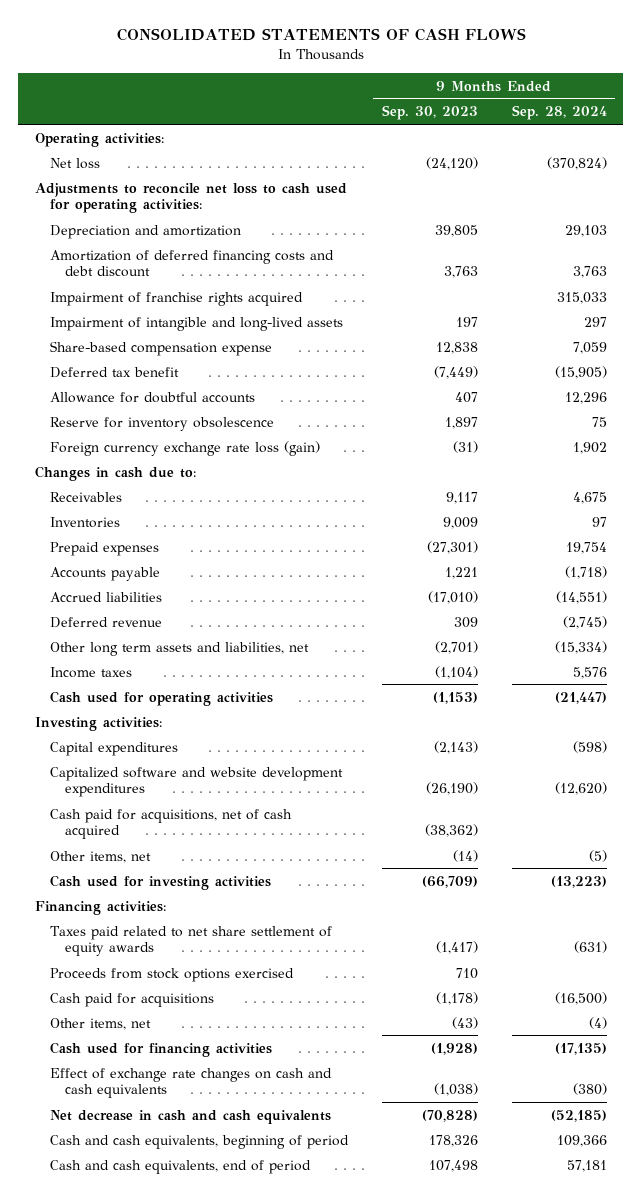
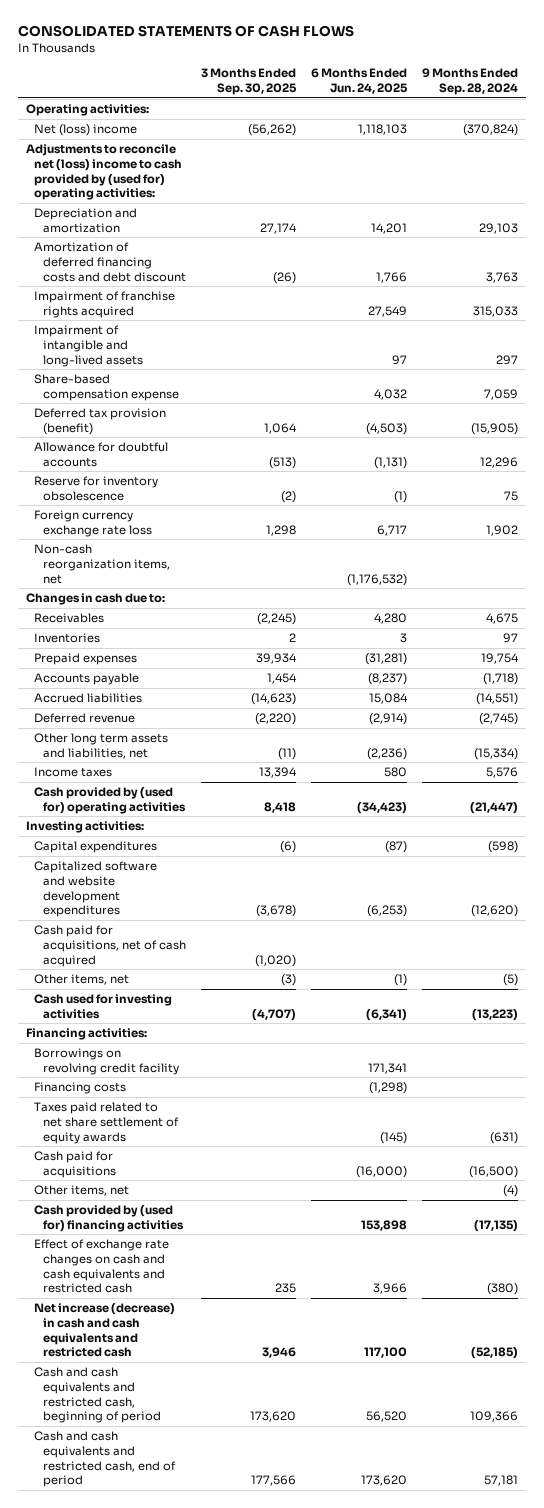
[381,105,478,121] Sep. 30, 2023 -> none
none -> [201,68,298,96] 3 Months Ended Sep. 30, 2025
none -> [311,68,409,95] 6 Months Ended Jun. 24, 2025
[50,157,101,169] Net loss -> [34,124,138,137] Net (loss) income
[35,182,348,214] Adjustments to reconcile net loss to cash used for operating activities: -> [25,144,183,201] Adjustments to reconcile net (loss) income to cash provided by (used for) operating activities:
[50,366,180,378] Deferred tax benefit -> [34,408,167,435] Deferred tax provision (benefit)
[50,440,321,456] Foreign currency exchange rate loss (gain) -> [34,510,152,537] Foreign currency exchange rate loss
none -> [34,544,170,584] Non-cash reorganization items, net
[50,690,274,706] Cash used for operating activities -> [34,787,186,814] Cash provided by (used for) operating activities
none -> [34,1048,179,1075] Borrowings on revolving credit facility
none -> [34,1082,127,1095] Financing costs
[50,967,295,982] Proceeds from stock options exercised -> none
[50,1041,273,1057] Cash used for financing activities -> [34,1205,184,1232] Cash provided by (used for) financing activities
[50,1067,333,1099] Effect of exchange rate changes on cash and cash equivalents -> [34,1239,170,1294] Effect of exchange rate changes on cash and cash equivalents and restricted cash
[50,1109,332,1124] Net decrease in cash and cash equivalents -> [34,1303,176,1358] Net increase (decrease) in cash and cash equivalents and restricted cash
[50,1134,350,1149] Cash and cash equivalents, beginning of period -> [34,1367,161,1424] Cash and cash equivalents and restricted cash, beginning of period
[50,1159,312,1174] Cash and cash equivalents, end of period -> [34,1431,176,1488] Cash and cash equivalents and restricted cash, end of period

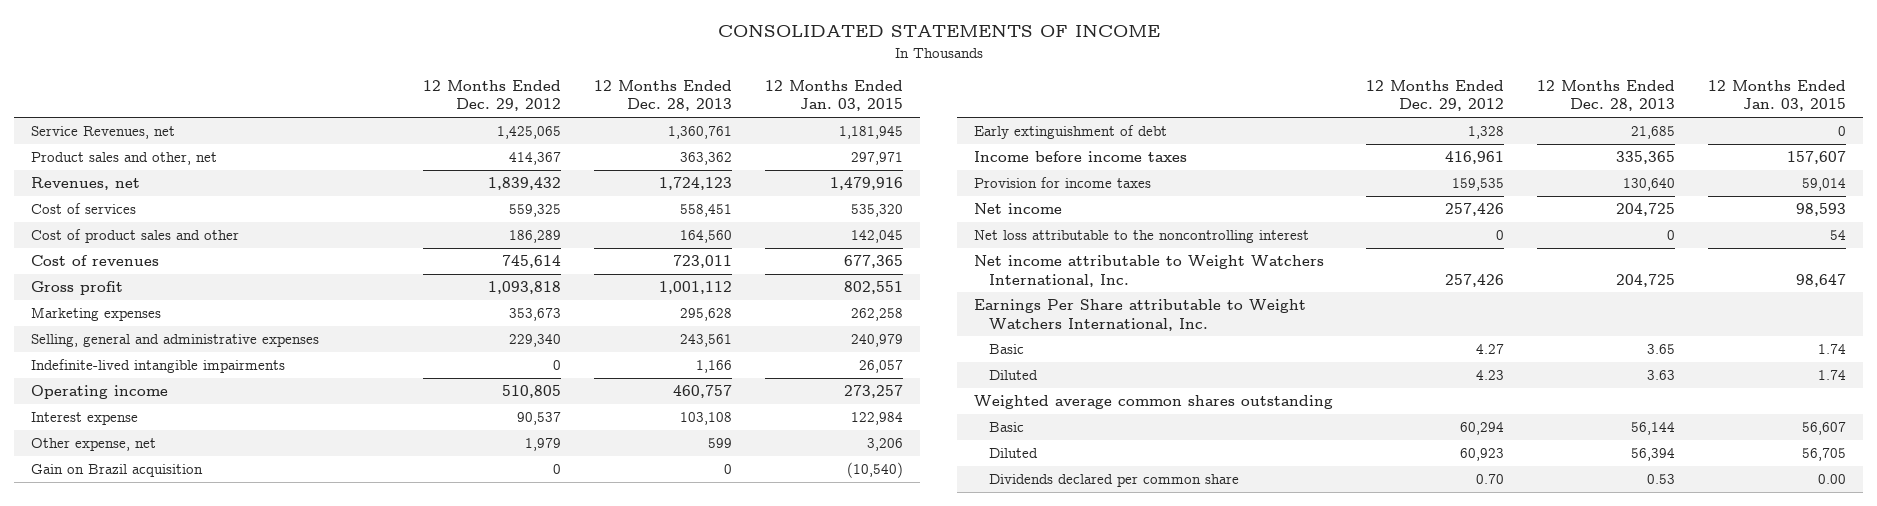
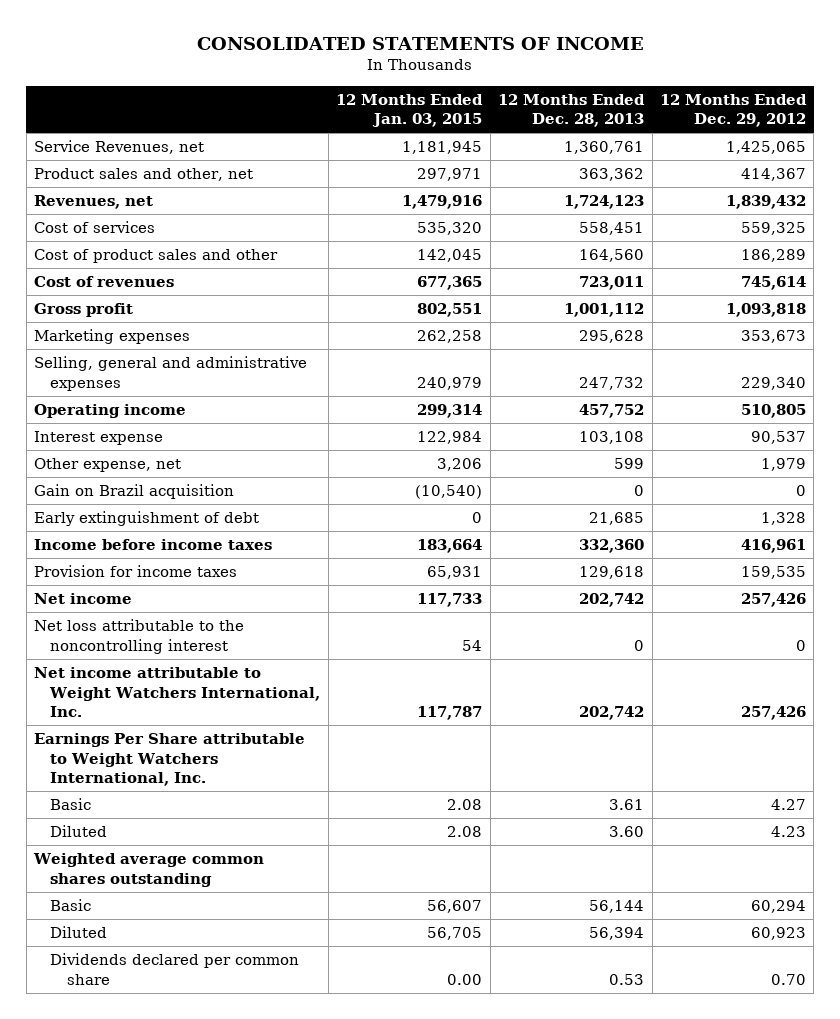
[30,359,285,374] Indefinite-lived intangible impairments -> none
[679,334,732,348] 243,561 -> [579,376,645,390] 247,732
[672,385,732,399] 460,757 -> [579,404,645,419] 457,752
[844,385,904,399] 273,257 -> [417,404,483,419] 299,314
[1616,151,1676,165] 335,365 -> [579,539,645,554] 332,360
[1787,151,1847,165] 157,607 -> [417,539,483,554] 183,664
[1623,178,1676,192] 130,640 -> [579,566,645,580] 129,618
[1802,178,1847,192] 59,014 -> [427,566,483,580] 65,931
[1616,203,1676,217] 204,725 -> [579,593,645,608] 202,742
[1796,203,1847,217] 98,593 -> [417,593,483,608] 117,733
[1616,273,1676,287] 204,725 -> [579,706,645,721] 202,742
[1796,273,1847,287] 98,647 -> [417,706,483,721] 117,787
[1647,344,1676,355] 3.65 -> [609,799,645,811] 3.61
[1818,344,1847,355] 1.74 -> [447,799,483,811] 2.08
[1647,370,1676,381] 3.63 -> [609,826,645,838] 3.60
[1818,370,1847,381] 1.74 -> [447,826,483,838] 2.08

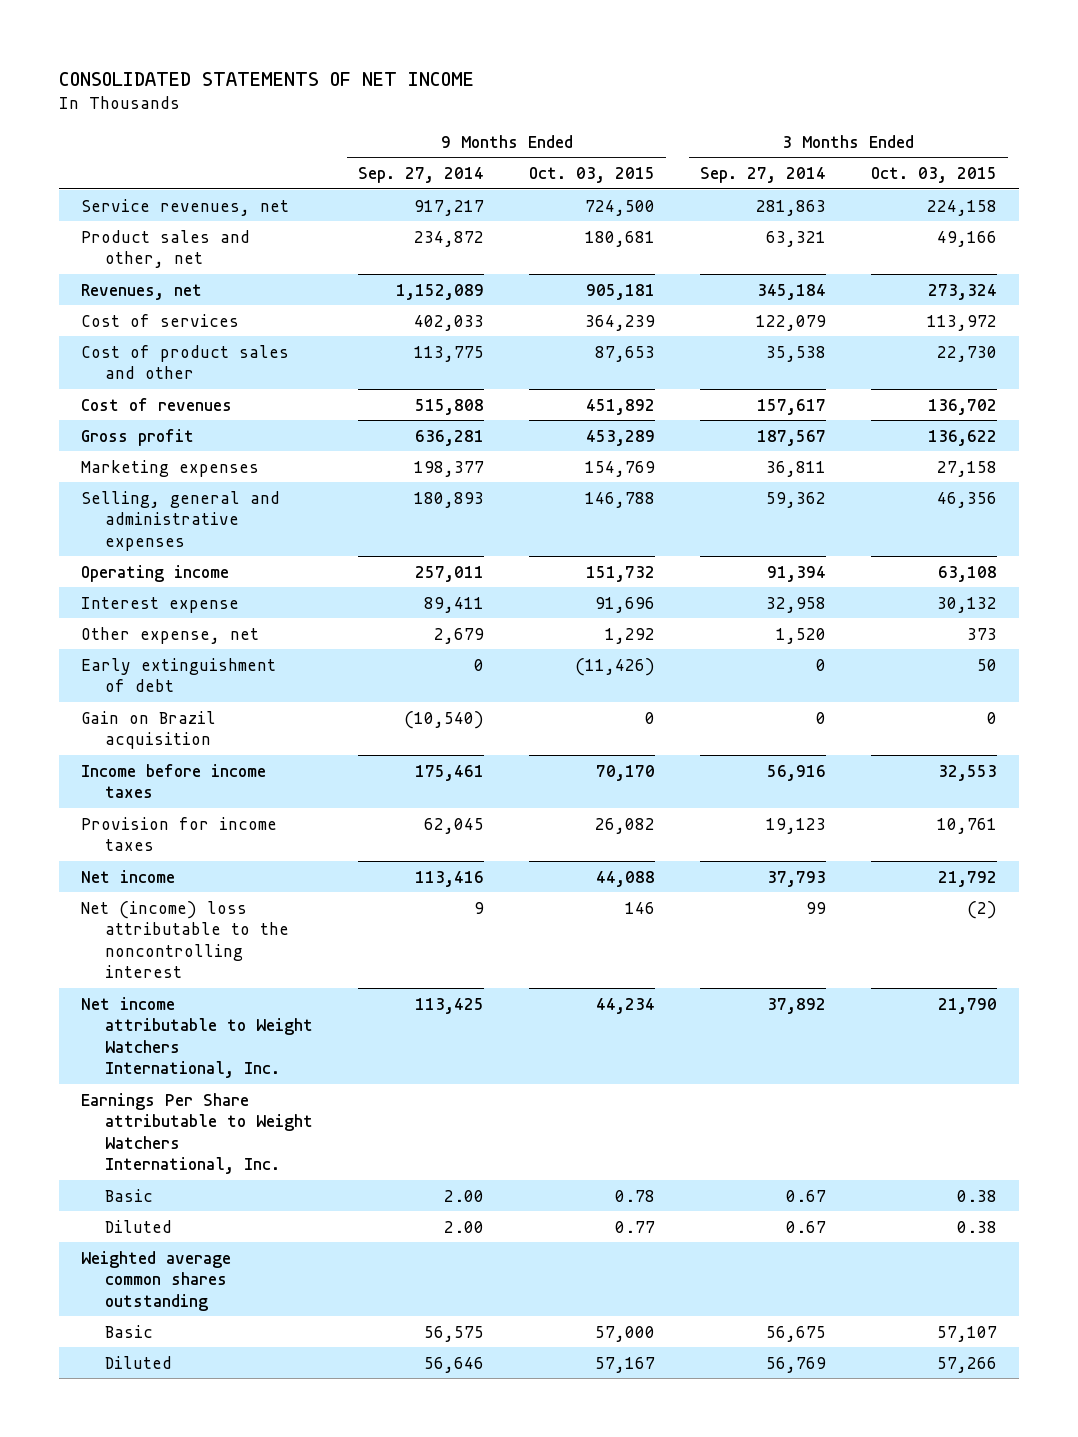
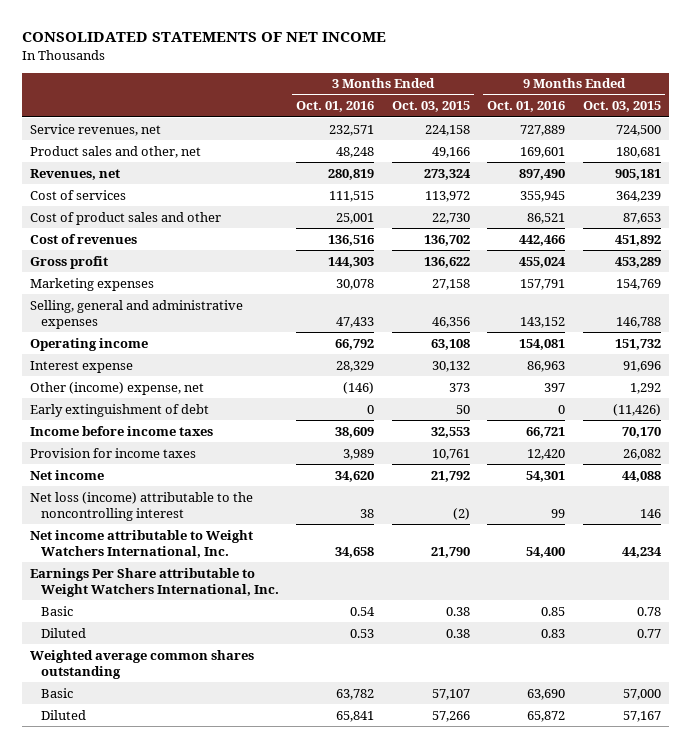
[358,166,485,183] Sep. 27, 2014 -> none
[700,166,827,183] Sep. 27, 2014 -> none
none -> [296,101,375,113] Oct. 01, 2016
none -> [487,101,566,113] Oct. 01, 2016
[81,626,260,644] Other expense, net -> [30,381,205,395] Other (income) expense, net
[81,710,217,750] Gain on Brazil acquisition -> none
[81,900,290,979] Net (income) loss attributable to the noncontrolling interest -> [30,491,254,521] Net loss (income) attributable to the noncontrolling interest

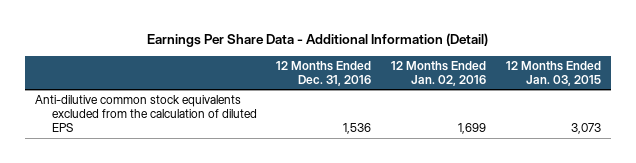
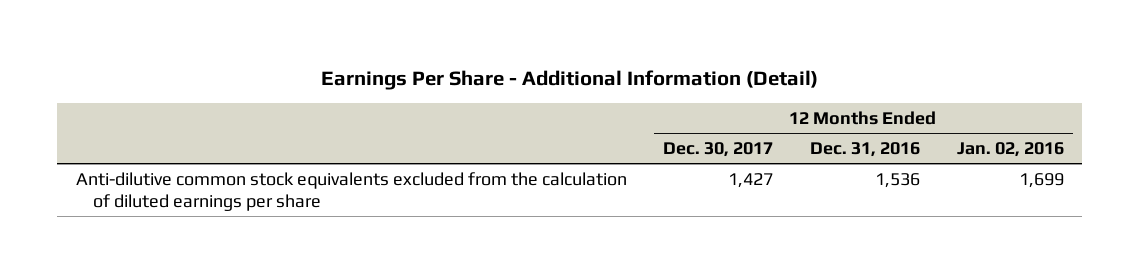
[147,32,489,47] Earnings Per Share Data - Additional Information (Detail) -> [320,70,818,91] Earnings Per Share - Additional Information (Detail)
[505,60,601,86] 12 Months Ended Jan. 03, 2015 -> none
none -> [663,142,774,158] Dec. 30, 2017
[35,95,257,133] Anti-dilutive common stock equivalents excluded from the calculation of diluted EPS -> [75,171,627,211] Anti-dilutive common stock equivalents excluded from the calculation of diluted earnings per share

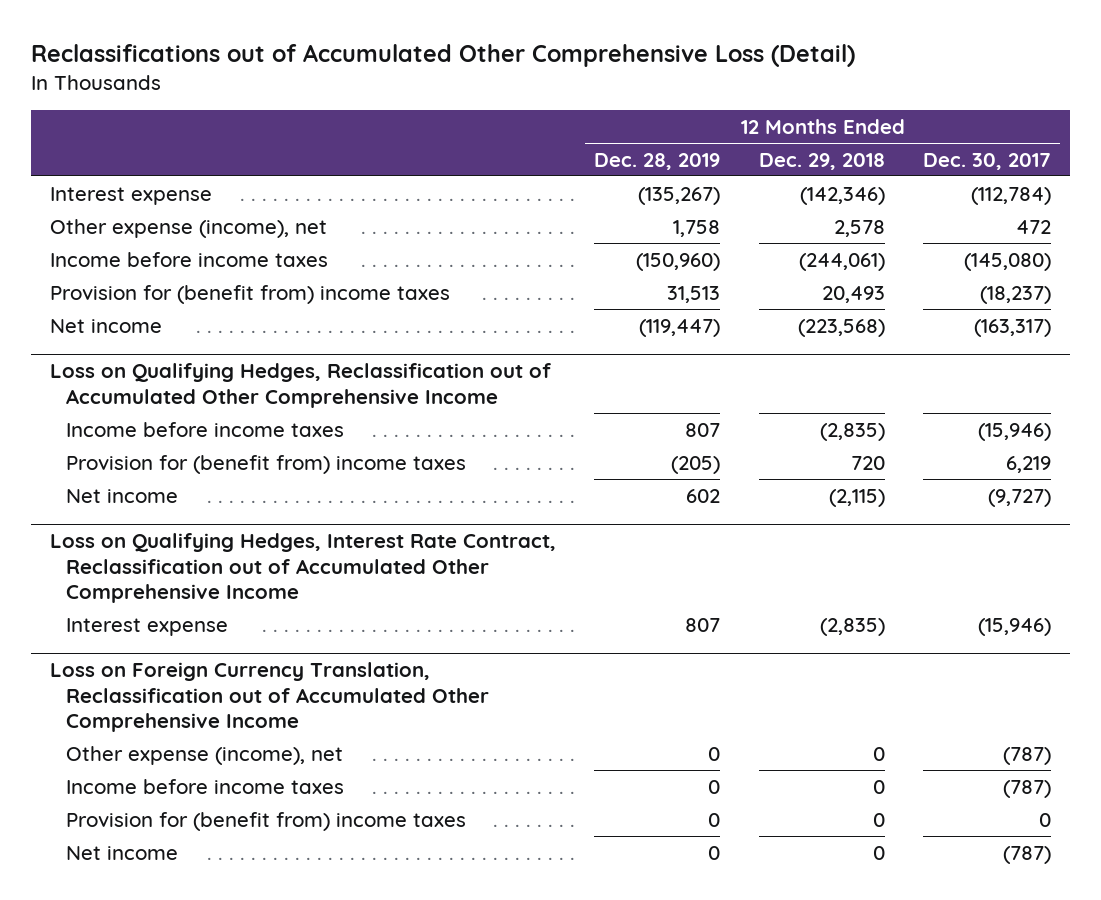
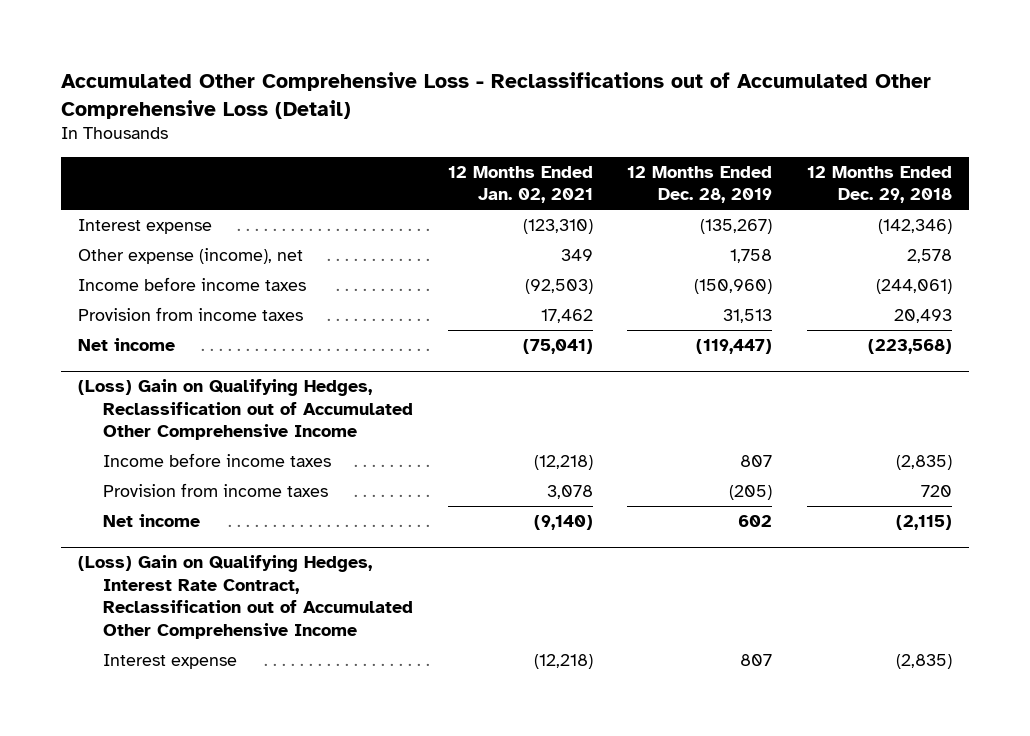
[30,44,855,68] Reclassifications out of Accumulated Other Comprehensive Loss (Detail) -> [60,72,931,119] Accumulated Other Comprehensive Loss - Reclassifications out of Accumulated Other Comprehensive Loss (Detail)
[922,152,1051,170] Dec. 30, 2017 -> none
none -> [447,165,593,204] 12 Months Ended Jan. 02, 2021
[49,284,450,304] Provision for (benefit from) income taxes -> [78,306,304,321] Provision from income taxes
[49,363,551,408] Loss on Qualifying Hedges, Reclassification out of Accumulated Other Comprehensive Income -> [78,379,414,441] (Loss) Gain on Qualifying Hedges, Reclassification out of Accumulated Other Comprehensive Income
[65,454,466,474] Provision for (benefit from) income taxes -> [103,482,329,497] Provision from income taxes
[49,533,556,604] Loss on Qualifying Hedges, Interest Rate Contract, Reclassification out of Accumulated Other Comprehensive Income -> [78,555,414,639] (Loss) Gain on Qualifying Hedges, Interest Rate Contract, Reclassification out of Accumulated Other Comprehensive Income
[49,662,489,733] Loss on Foreign Currency Translation, Reclassification out of Accumulated Other Comprehensive Income -> none
[65,745,343,765] Other expense (income), net -> none
[65,778,344,794] Income before income taxes -> none
[65,811,466,831] Provision for (benefit from) income taxes -> none
[65,845,178,860] Net income -> none

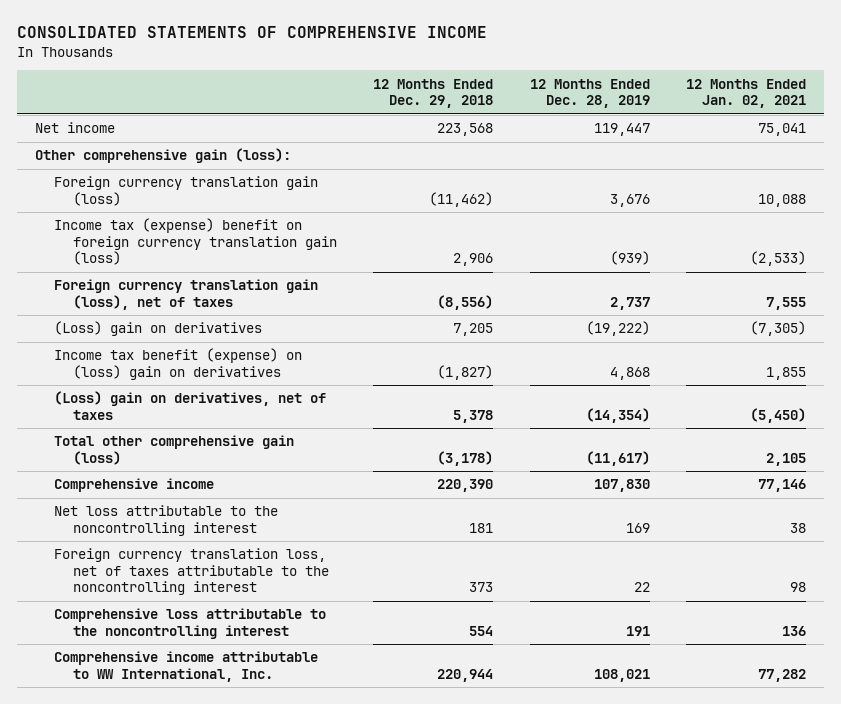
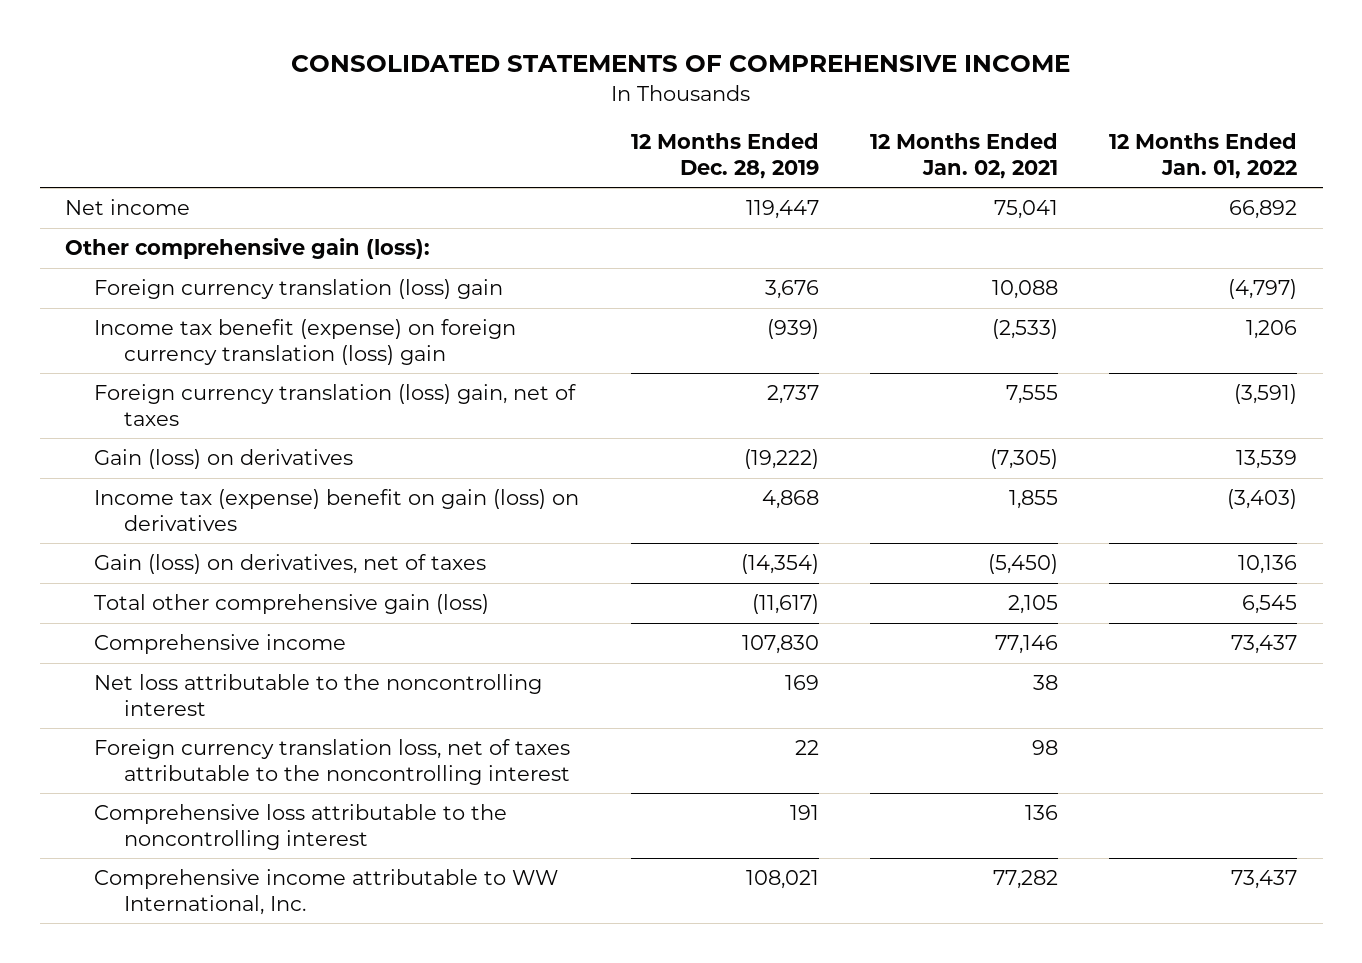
[373,78,494,109] 12 Months Ended Dec. 29, 2018 -> none
none -> [1108,133,1297,179] 12 Months Ended Jan. 01, 2022
[54,176,319,206] Foreign currency translation gain (loss) -> [94,279,504,300] Foreign currency translation (loss) gain
[54,218,338,266] Income tax (expense) benefit on foreign currency translation gain (loss) -> [94,319,517,365] Income tax benefit (expense) on foreign currency translation (loss) gain
[54,279,319,310] Foreign currency translation gain (loss), net of taxes -> [94,384,577,426] Foreign currency translation (loss) gain, net of taxes
[54,321,263,337] (Loss) gain on derivatives -> [94,449,354,470] Gain (loss) on derivatives
[54,348,303,380] Income tax benefit (expense) on (loss) gain on derivatives -> [94,489,580,531] Income tax (expense) benefit on gain (loss) on derivatives
[54,391,327,420] (Loss) gain on derivatives, net of taxes -> [94,554,487,575] Gain (loss) on derivatives, net of taxes

